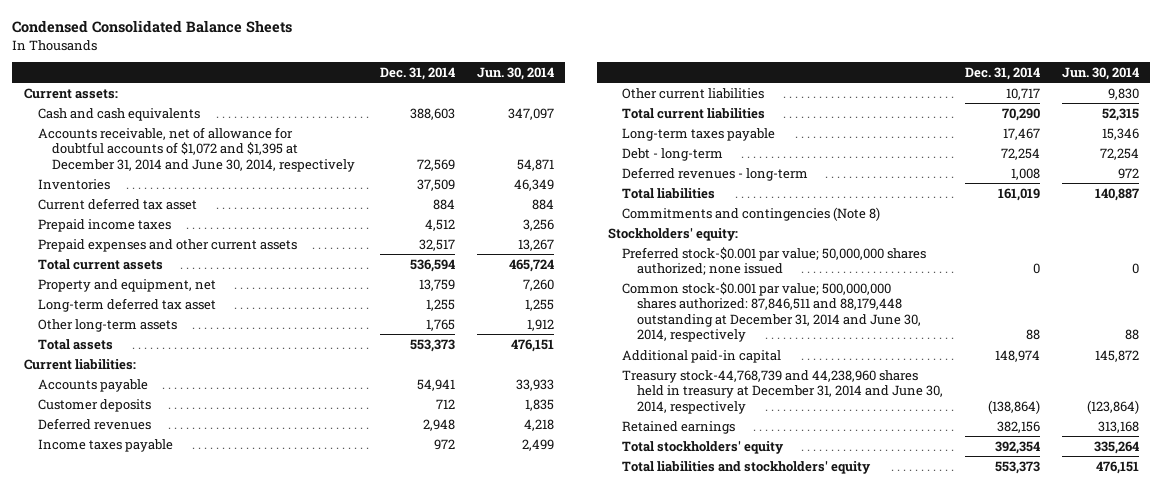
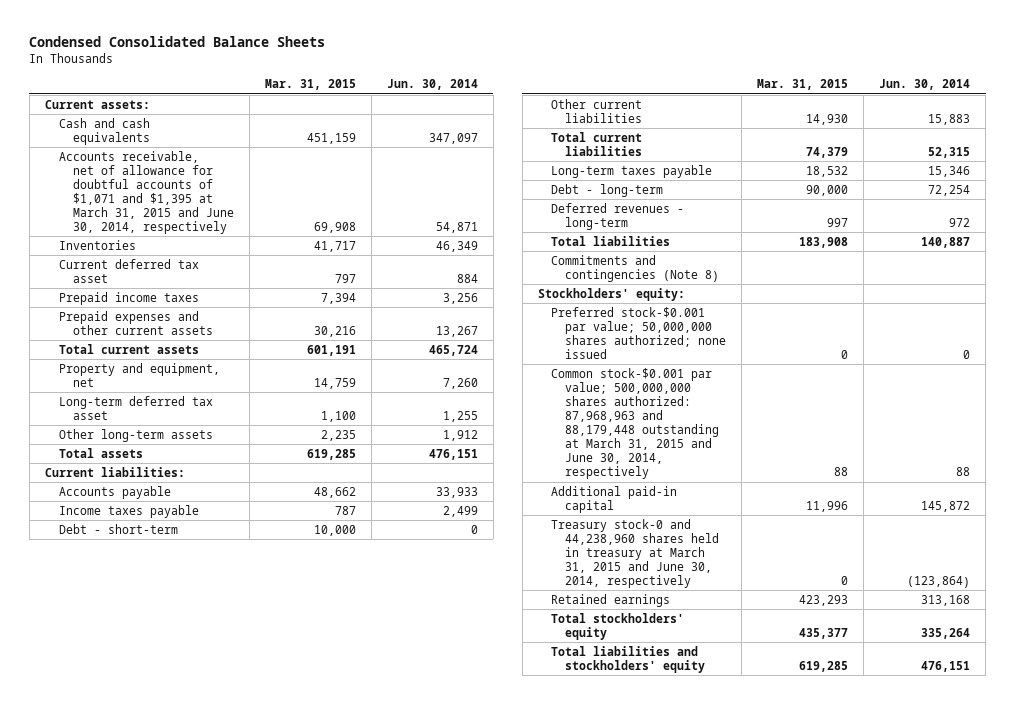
[379,66,455,80] Dec. 31, 2014 -> none
none -> [264,79,356,91] Mar. 31, 2015
[37,126,355,172] Accounts receivable, net of allowance for doubtful accounts of $1,072 and $1,395 at December 31, 2014 and June 30, 2014, respectively -> [58,150,234,235] Accounts receivable, net of allowance for doubtful accounts of $1,071 and $1,395 at March 31, 2015 and June 30, 2014, respectively
[37,398,151,412] Customer deposits -> none
[37,417,151,430] Deferred revenues -> none
none -> [58,523,178,534] Debt - short-term
[1107,87,1139,100] 9,830 -> [928,113,971,125] 15,883
[622,281,921,343] Common stock-$0.001 par value; 500,000,000 shares authorized: 87,846,511 and 88,179,448 outstanding at December 31, 2014 and June 30, 2014, respectively -> [551,367,720,480] Common stock-$0.001 par value; 500,000,000 shares authorized: 87,968,963 and 88,179,448 outstanding at March 31, 2015 and June 30, 2014, respectively
[622,369,943,414] Treasury stock-44,768,739 and 44,238,960 shares held in treasury at December 31, 2014 and June 30, 2014, respectively -> [551,518,720,588] Treasury stock-0 and 44,238,960 shares held in treasury at March 31, 2015 and June 30, 2014, respectively

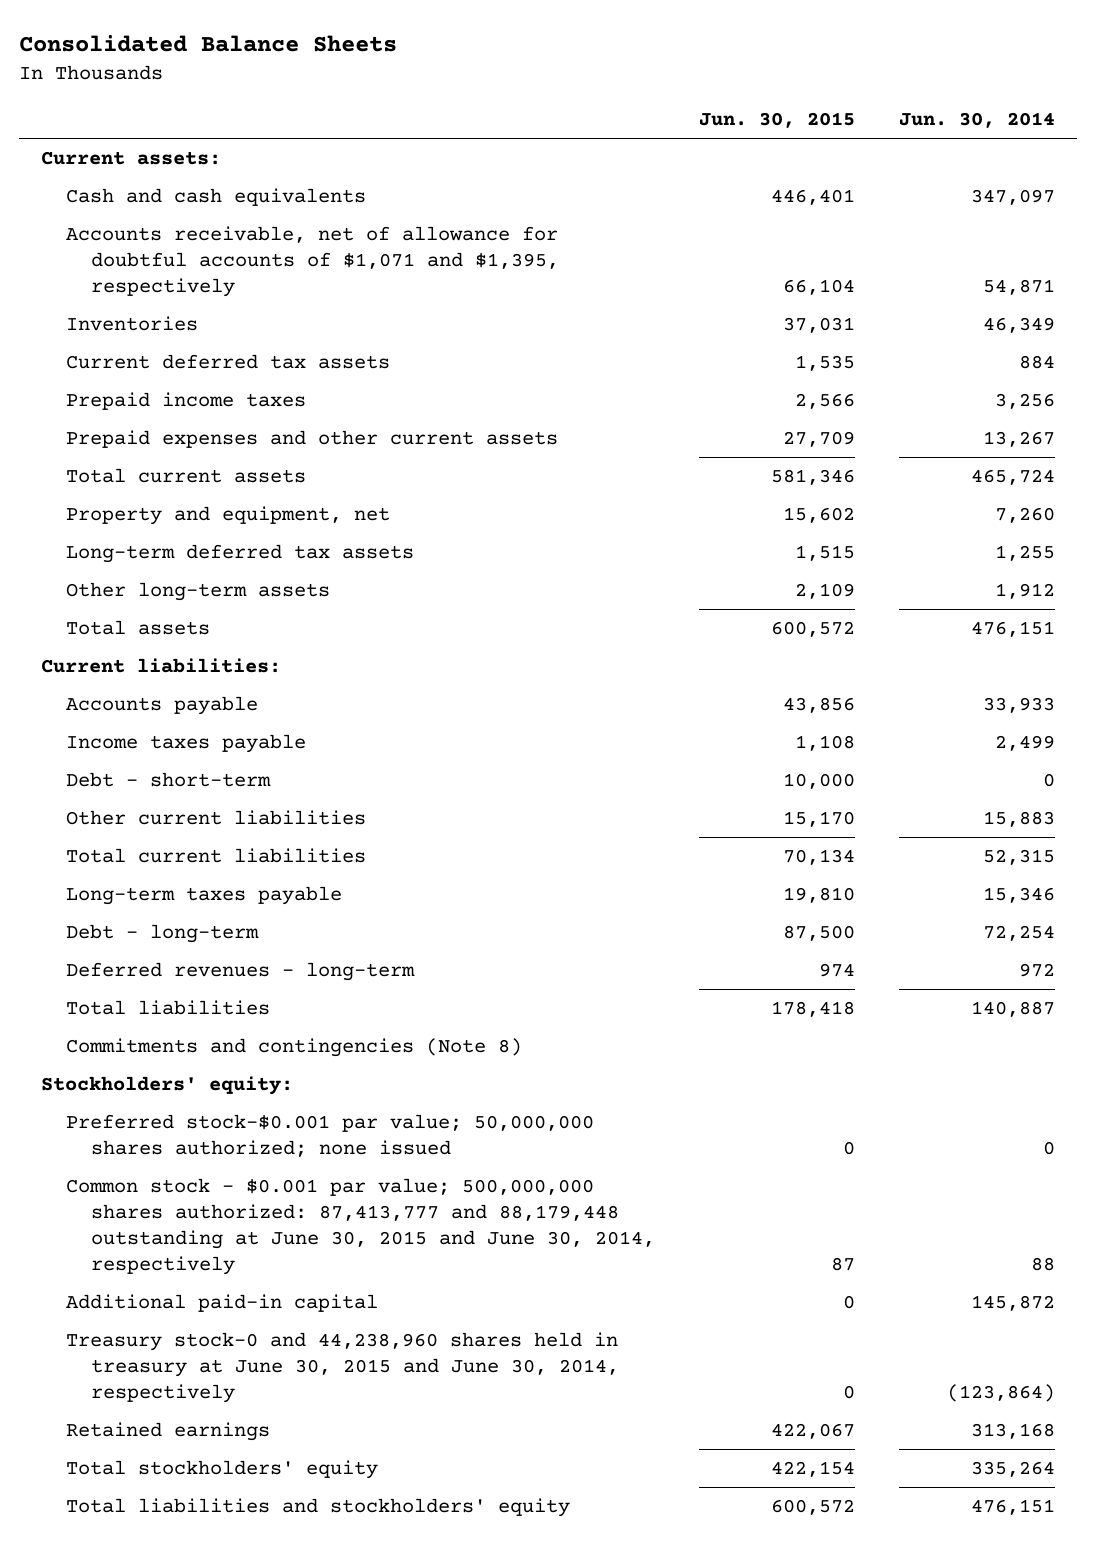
[29,36,326,48] Condensed Consolidated Balance Sheets -> [19,35,398,53] Consolidated Balance Sheets
[264,79,356,91] Mar. 31, 2015 -> none
none -> [698,112,855,129] Jun. 30, 2015
[58,150,234,235] Accounts receivable, net of allowance for doubtful accounts of $1,071 and $1,395 at March 31, 2015 and June 30, 2014, respectively -> [65,226,559,297] Accounts receivable, net of allowance for doubtful accounts of $1,071 and $1,395, respectively
[58,258,199,283] Current deferred tax asset -> [65,354,390,370] Current deferred tax assets
[58,395,213,420] Long-term deferred tax asset -> [65,544,414,564] Long-term deferred tax assets
[551,367,720,480] Common stock-$0.001 par value; 500,000,000 shares authorized: 87,968,963 and 88,179,448 outstanding at March 31, 2015 and June 30, 2014, respectively -> [65,1178,655,1275] Common stock - $0.001 par value; 500,000,000 shares authorized: 87,413,777 and 88,179,448 outstanding at June 30, 2015 and June 30, 2014, respectively
[551,518,720,588] Treasury stock-0 and 44,238,960 shares held in treasury at March 31, 2015 and June 30, 2014, respectively -> [65,1332,619,1403] Treasury stock-0 and 44,238,960 shares held in treasury at June 30, 2015 and June 30, 2014, respectively

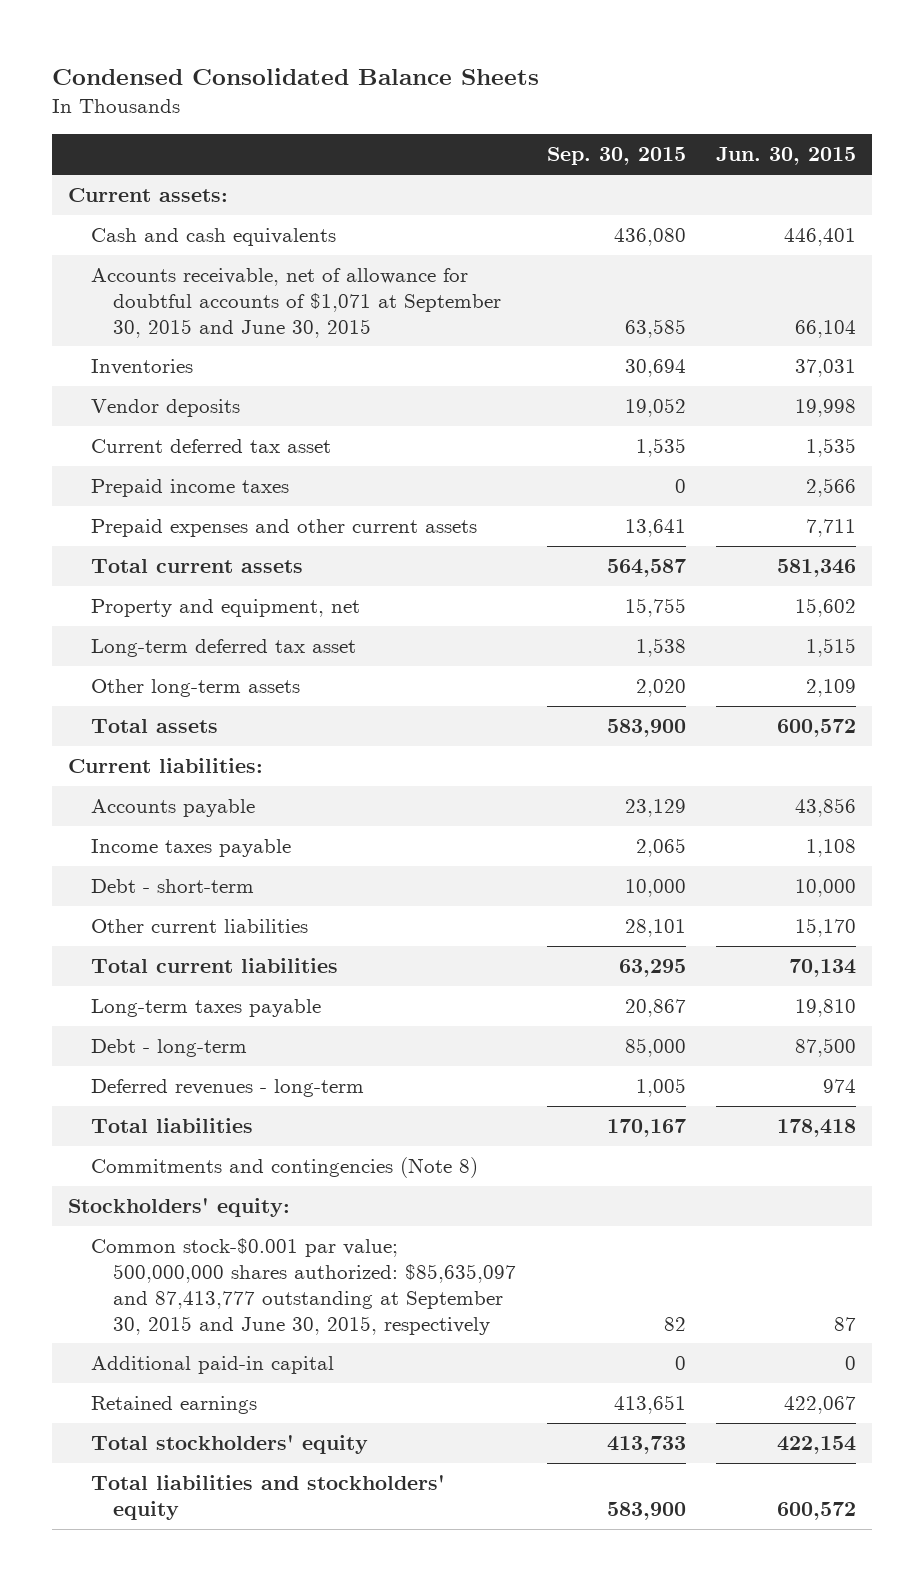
[19,35,398,53] Consolidated Balance Sheets -> [52,68,540,86] Condensed Consolidated Balance Sheets
[898,112,1055,129] Jun. 30, 2014 -> none
none -> [546,147,686,166] Sep. 30, 2015
[65,226,559,297] Accounts receivable, net of allowance for doubtful accounts of $1,071 and $1,395, respectively -> [90,268,502,338] Accounts receivable, net of allowance for doubtful accounts of $1,071 at September 30, 2015 and June 30, 2015
none -> [90,399,240,418] Vendor deposits
[65,354,390,370] Current deferred tax assets -> [90,439,331,454] Current deferred tax asset
[782,431,855,448] 27,709 -> [806,519,857,538] 7,711
[65,544,414,564] Long-term deferred tax assets -> [90,639,356,658] Long-term deferred tax asset
[65,1114,594,1158] Preferred stock-$0.001 par value; 50,000,000 shares authorized; none issued -> none
[65,1178,655,1275] Common stock - $0.001 par value; 500,000,000 shares authorized: 87,413,777 and 88,179,448 outstanding at June 30, 2015 and June 30, 2014, respectively -> [90,1238,517,1335] Common stock-$0.001 par value; 500,000,000 shares authorized: $85,635,097 and 87,413,777 outstanding at September 30, 2015 and June 30, 2015, respectively
[65,1332,619,1403] Treasury stock-0 and 44,238,960 shares held in treasury at June 30, 2015 and June 30, 2014, respectively -> none

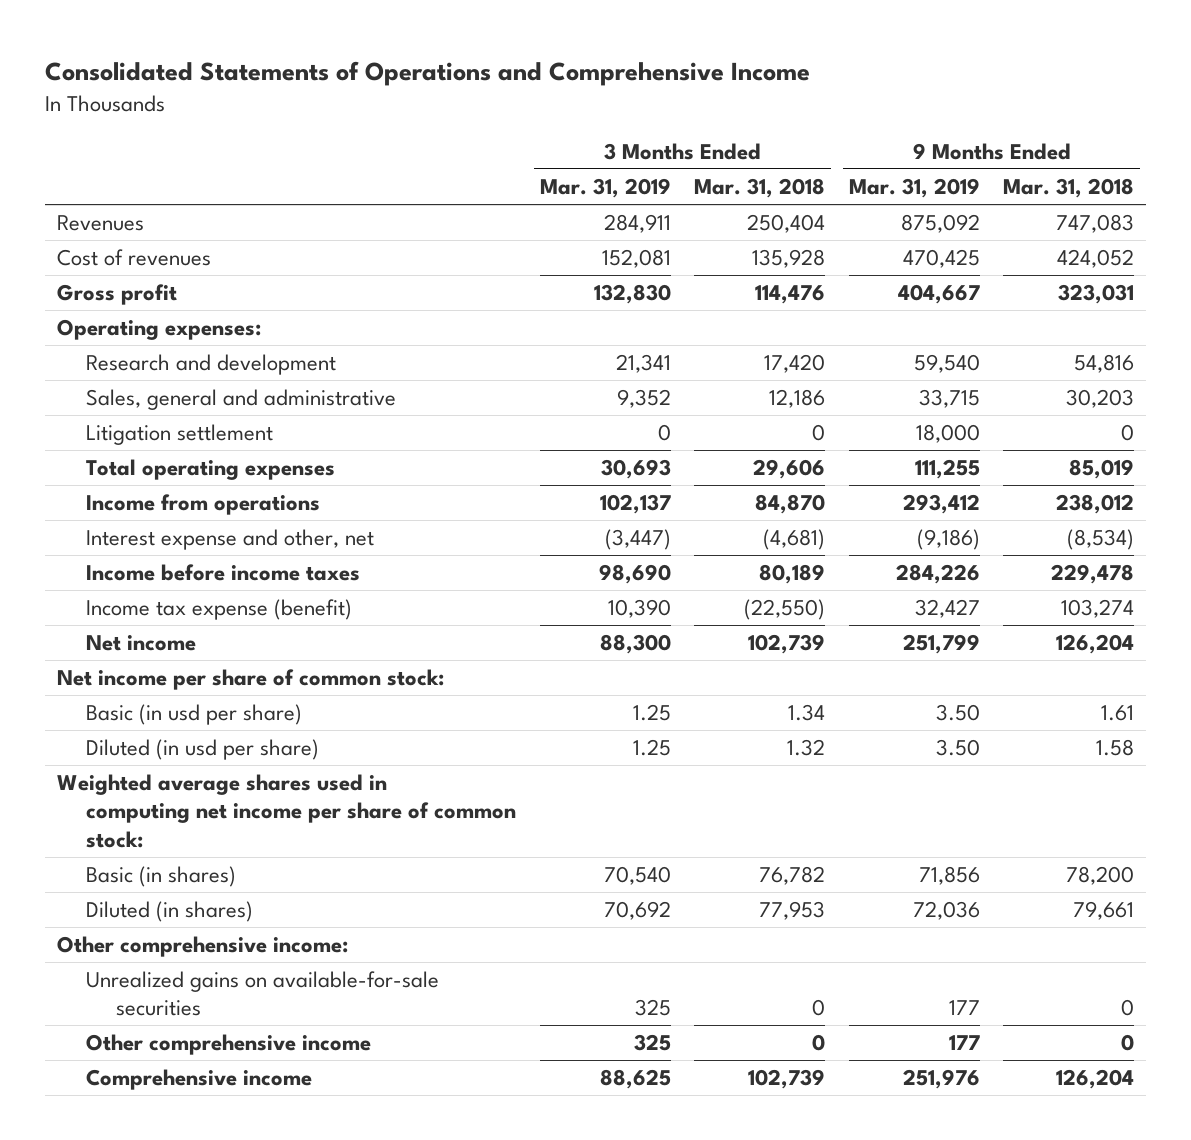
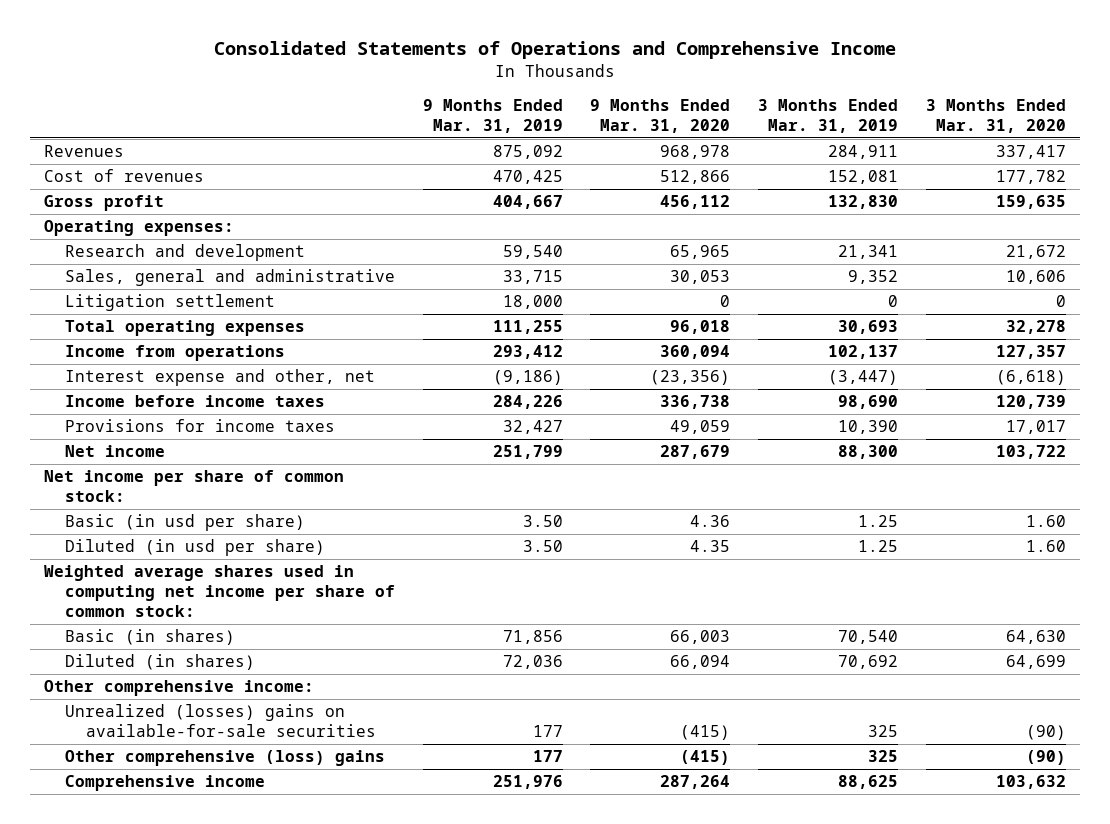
[694,177,826,198] Mar. 31, 2018 -> none
[1003,177,1135,198] Mar. 31, 2018 -> none
none -> [590,98,731,134] 9 Months Ended Mar. 31, 2020
none -> [926,98,1067,134] 3 Months Ended Mar. 31, 2020
[86,599,353,621] Income tax expense (benefit) -> [64,419,335,433] Provisions for income taxes
[86,971,440,1017] Unrealized gains on available-for-sale securities -> [64,704,376,738] Unrealized (losses) gains on available-for-sale securities
[86,1034,372,1056] Other comprehensive income -> [64,750,385,767] Other comprehensive (loss) gains

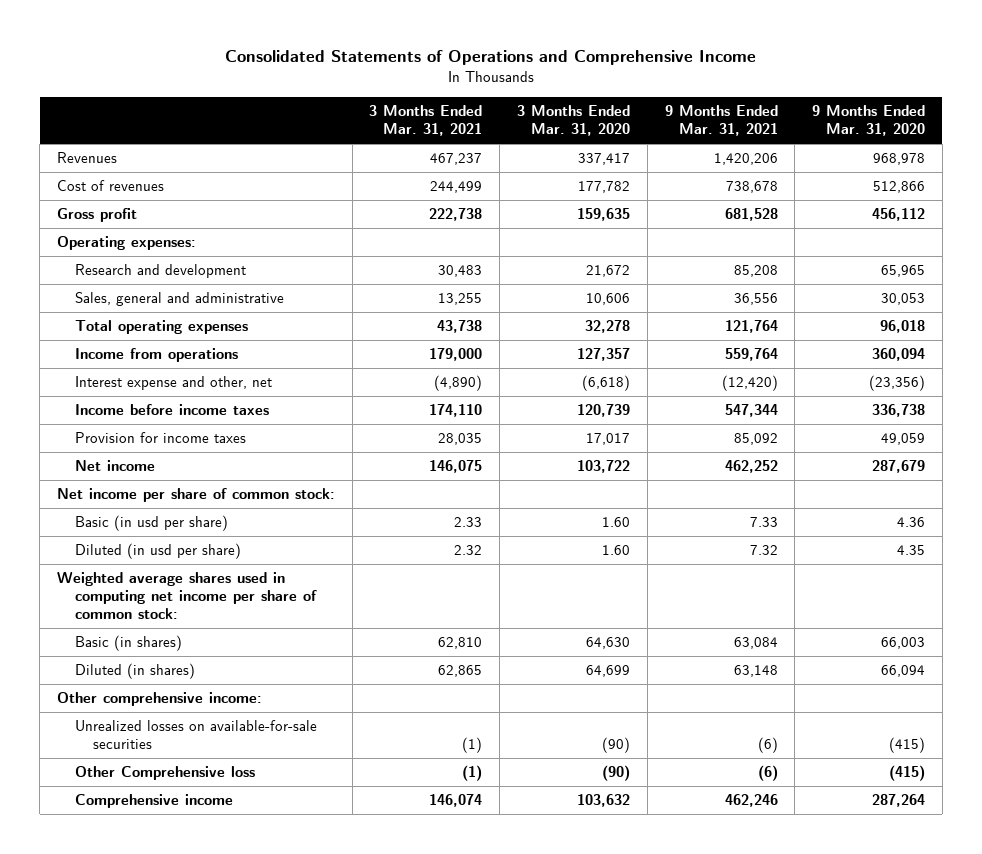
[422,98,563,134] 9 Months Ended Mar. 31, 2019 -> none
[758,98,899,134] 3 Months Ended Mar. 31, 2019 -> none
none -> [369,105,483,137] 3 Months Ended Mar. 31, 2021
none -> [664,105,778,137] 9 Months Ended Mar. 31, 2021
[64,294,275,312] Litigation settlement -> none
[64,419,335,433] Provisions for income taxes -> [74,432,246,444] Provision for income taxes
[64,704,376,738] Unrealized (losses) gains on available-for-sale securities -> [74,720,317,750] Unrealized losses on available-for-sale securities
[64,750,385,767] Other comprehensive (loss) gains -> [74,766,255,781] Other Comprehensive loss

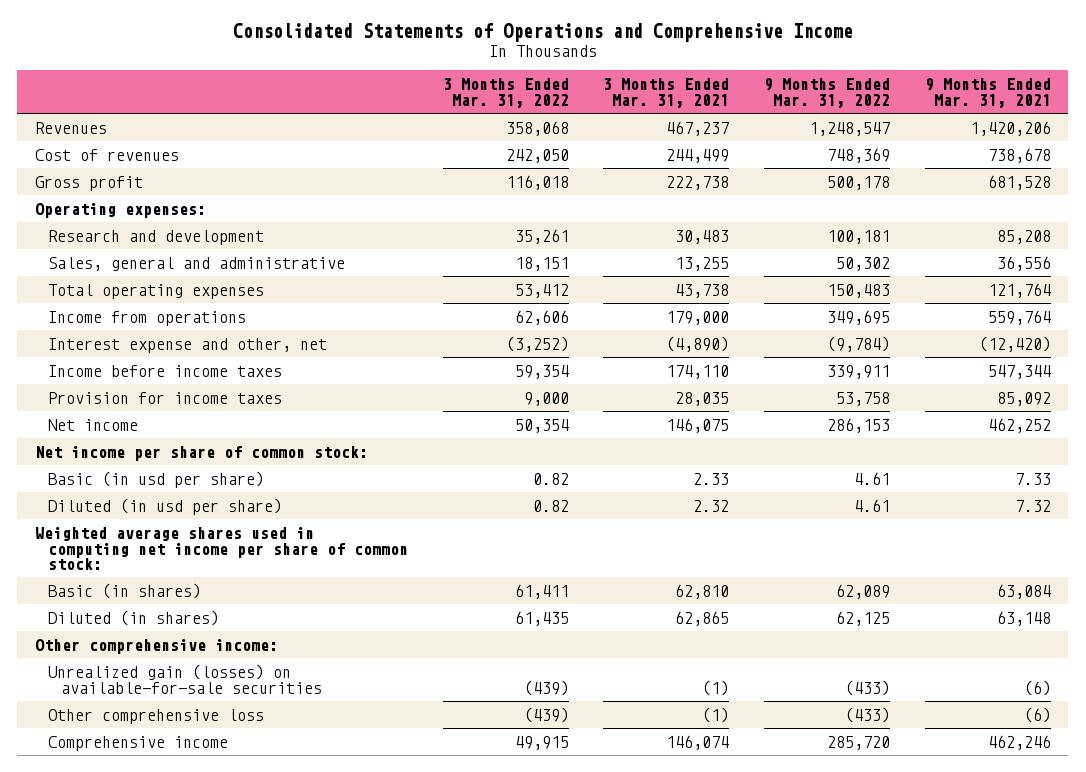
[517,105,631,137] 3 Months Ended Mar. 31, 2020 -> none
[812,105,926,137] 9 Months Ended Mar. 31, 2020 -> none
none -> [442,78,569,108] 3 Months Ended Mar. 31, 2022
none -> [764,78,891,108] 9 Months Ended Mar. 31, 2022
[74,720,317,750] Unrealized losses on available-for-sale securities -> [47,663,323,694] Unrealized gain (losses) on available-for-sale securities
[74,766,255,781] Other Comprehensive loss -> [47,708,264,724] Other comprehensive loss

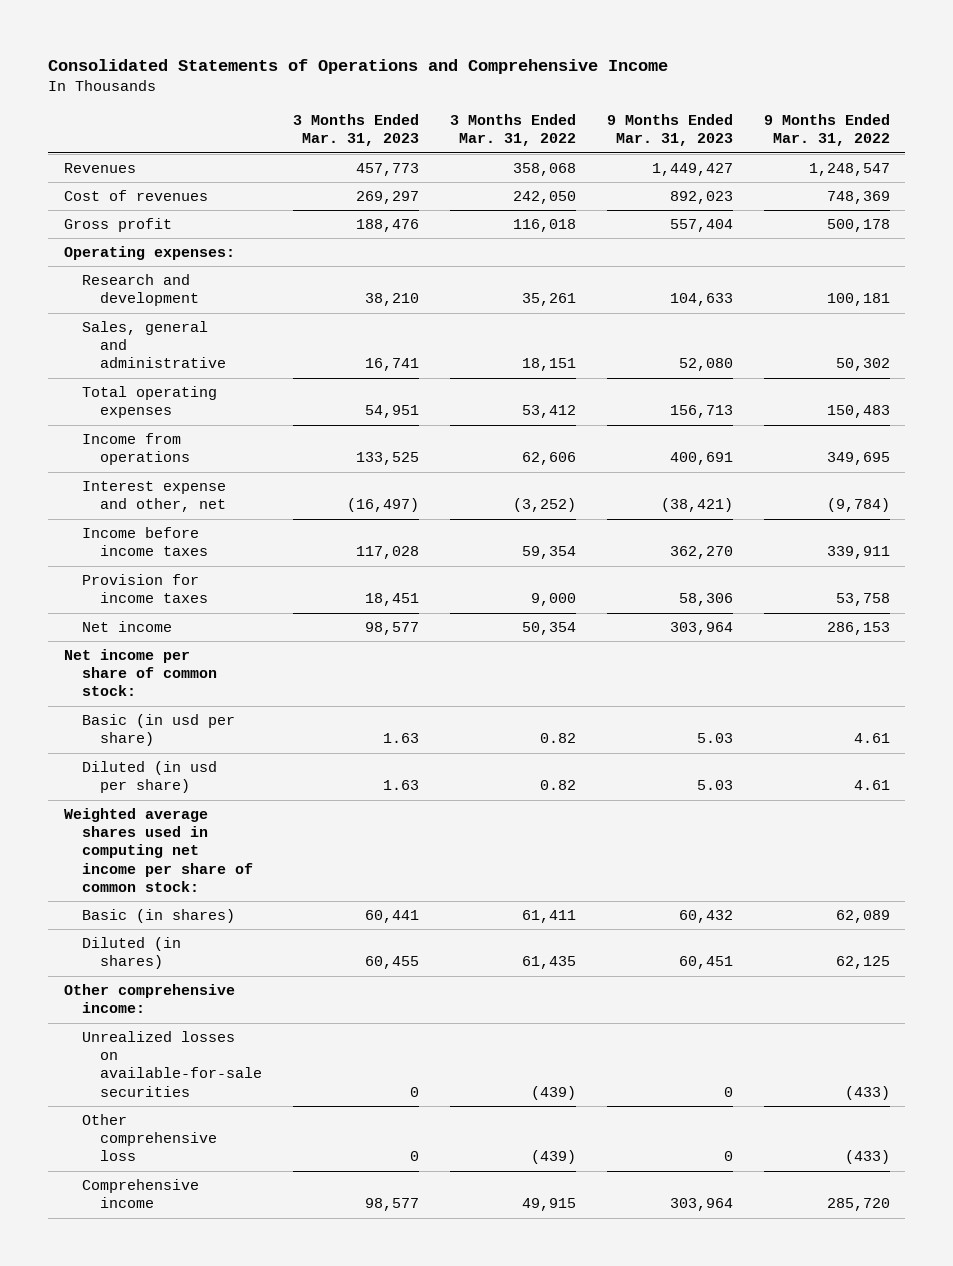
[603,78,730,108] 3 Months Ended Mar. 31, 2021 -> none
[925,78,1052,108] 9 Months Ended Mar. 31, 2021 -> none
none -> [292,114,419,147] 3 Months Ended Mar. 31, 2023
none -> [606,114,733,147] 9 Months Ended Mar. 31, 2023
[47,663,323,694] Unrealized gain (losses) on available-for-sale securities -> [81,1031,262,1097] Unrealized losses on available-for-sale securities

